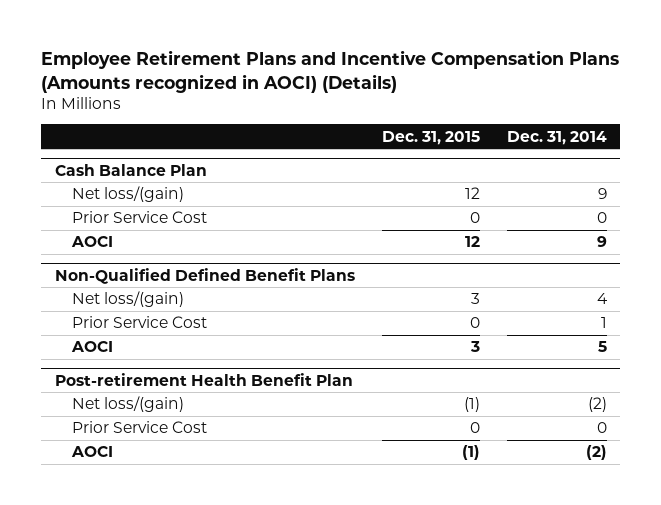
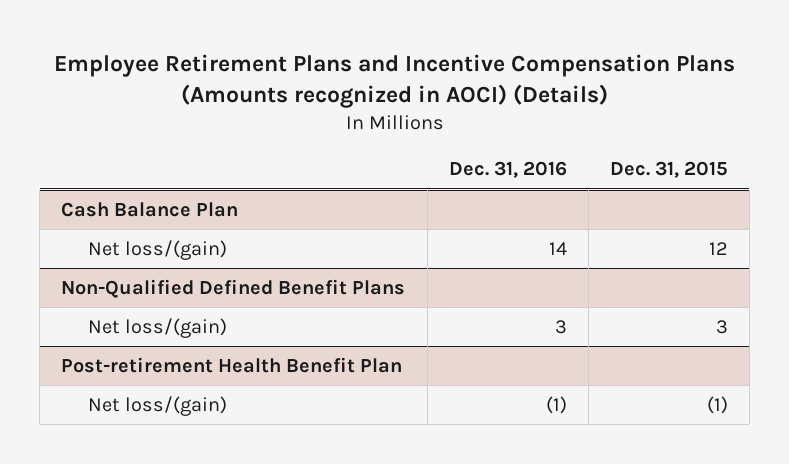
[506,130,607,145] Dec. 31, 2014 -> none
none -> [448,161,567,179] Dec. 31, 2016
[71,211,207,224] Prior Service Cost -> none
[70,236,113,248] AOCI -> none
[71,316,207,329] Prior Service Cost -> none
[70,341,113,353] AOCI -> none
[71,421,207,434] Prior Service Cost -> none
[70,446,113,458] AOCI -> none

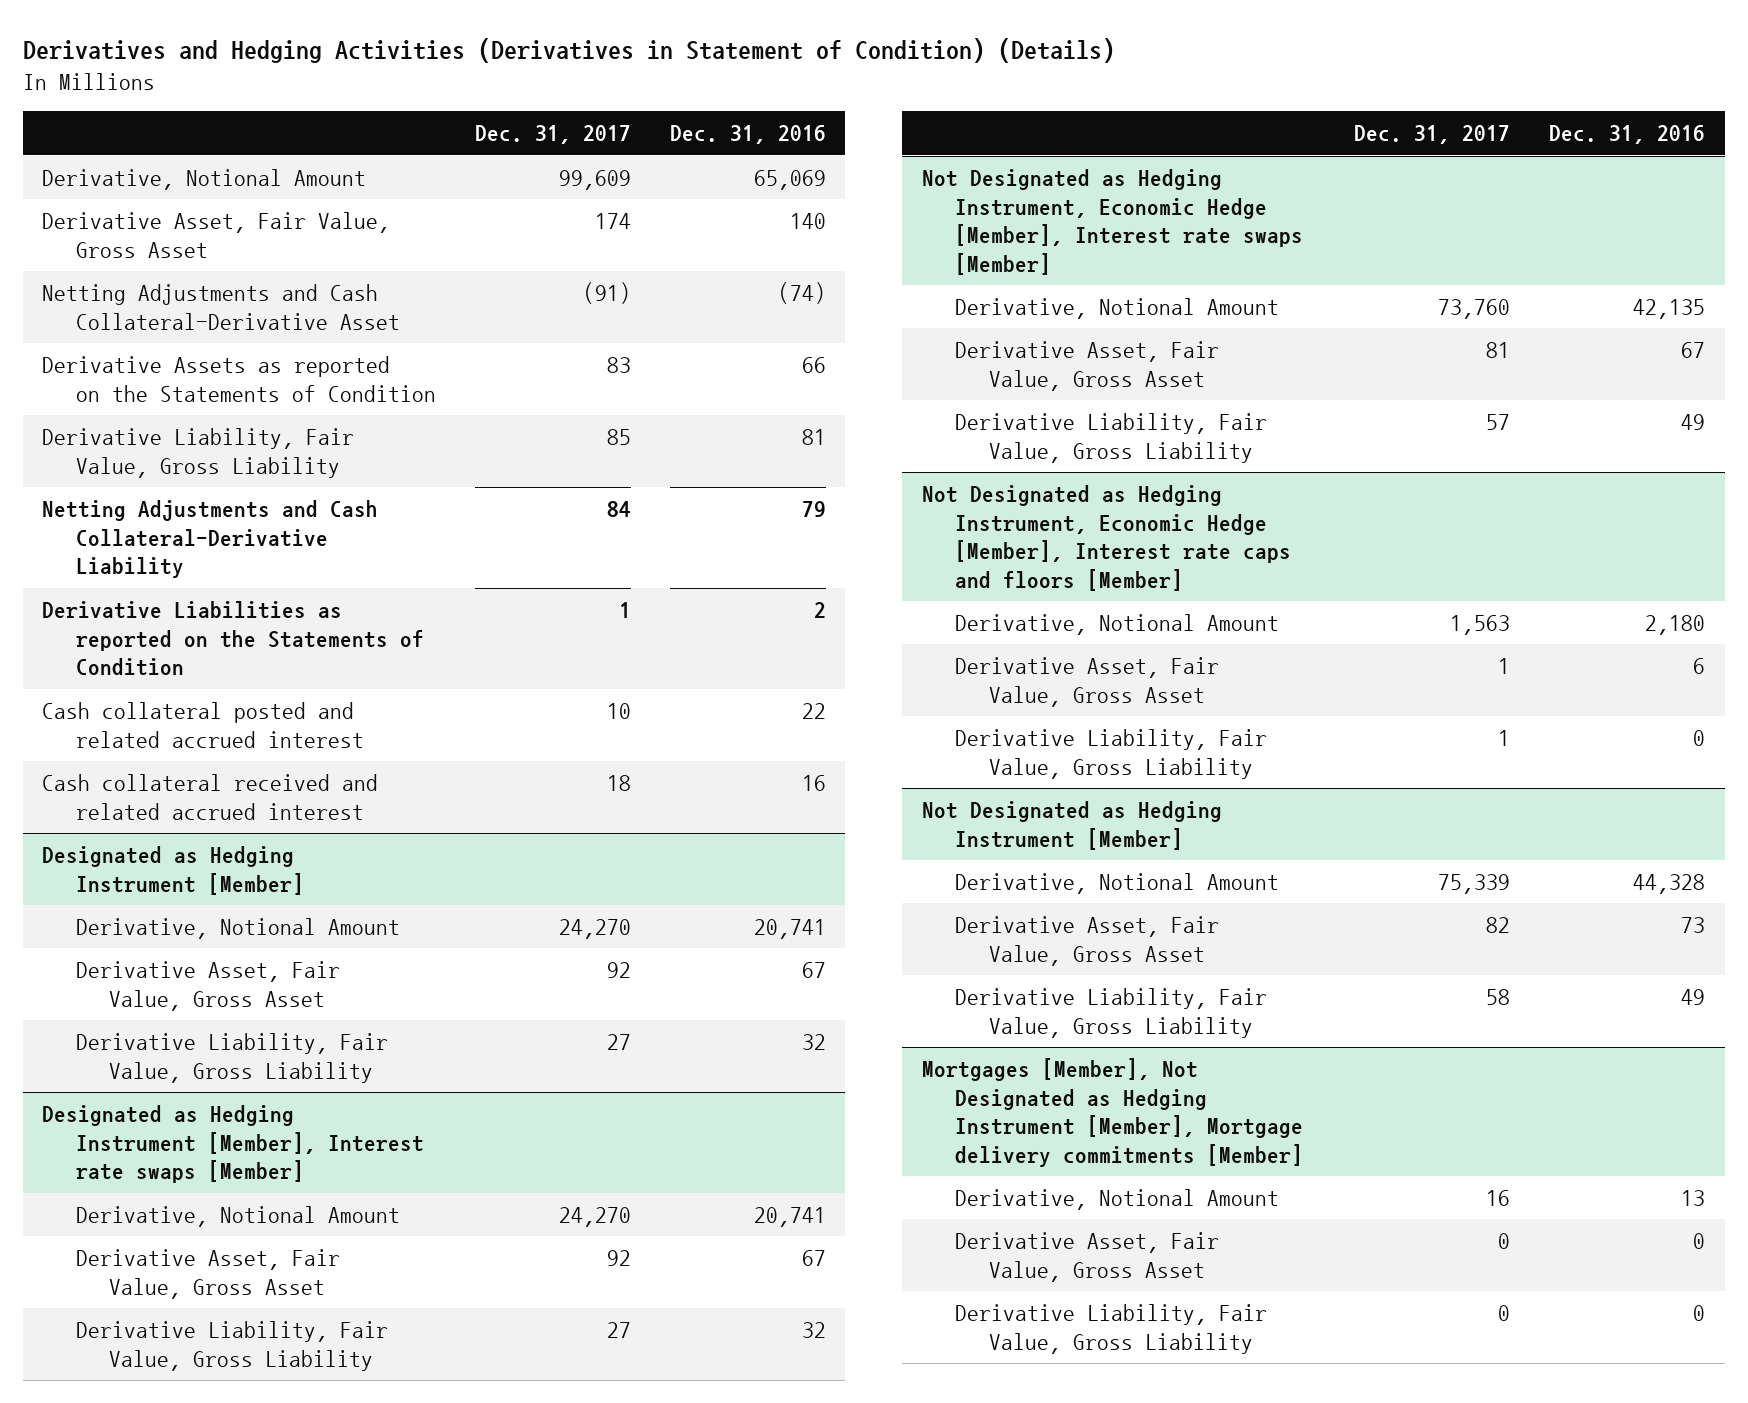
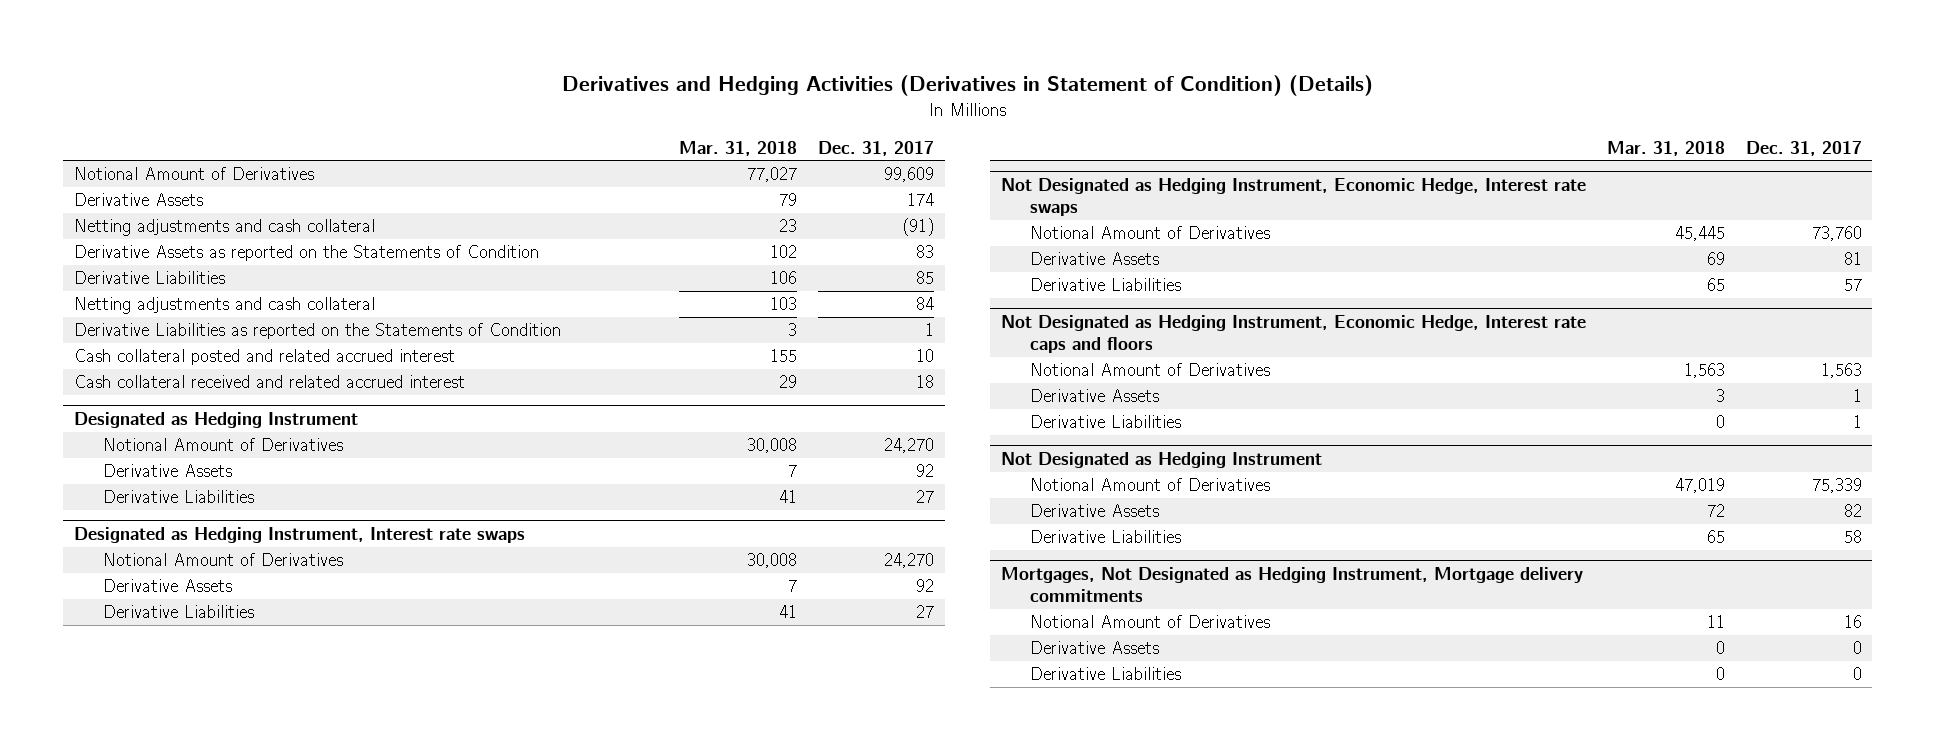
[669,125,826,145] Dec. 31, 2016 -> none
none -> [679,140,798,156] Mar. 31, 2018
[42,168,367,190] Derivative, Notional Amount -> [73,167,314,181] Notional Amount of Derivatives
[42,211,391,258] Derivative Asset, Fair Value, Gross Asset -> [73,193,203,207] Derivative Assets
[42,283,400,330] Netting Adjustments and Cash Collateral-Derivative Asset -> [73,219,375,237] Netting adjustments and cash collateral
[42,427,355,478] Derivative Liability, Fair Value, Gross Liability -> [73,271,225,285] Derivative Liabilities
[42,499,379,579] Netting Adjustments and Cash Collateral-Derivative Liability -> [73,297,375,315] Netting adjustments and cash collateral
[42,845,304,895] Designated as Hedging Instrument [Member] -> [73,412,358,429] Designated as Hedging Instrument
[75,917,400,939] Derivative, Notional Amount -> [102,438,343,452] Notional Amount of Derivatives
[75,960,340,1011] Derivative Asset, Fair Value, Gross Asset -> [102,464,232,478] Derivative Assets
[75,1032,388,1083] Derivative Liability, Fair Value, Gross Liability -> [102,490,254,504] Derivative Liabilities
[42,1104,424,1184] Designated as Hedging Instrument [Member], Interest rate swaps [Member] -> [73,527,525,544] Designated as Hedging Instrument, Interest rate swaps
[75,1205,400,1227] Derivative, Notional Amount -> [102,553,343,567] Notional Amount of Derivatives
[75,1248,340,1299] Derivative Asset, Fair Value, Gross Asset -> [102,579,232,593] Derivative Assets
[75,1320,388,1371] Derivative Liability, Fair Value, Gross Liability -> [102,605,254,619] Derivative Liabilities
[921,168,1304,275] Not Designated as Hedging Instrument, Economic Hedge [Member], Interest rate swaps [Member] -> [1000,178,1586,216] Not Designated as Hedging Instrument, Economic Hedge, Interest rate swaps
[955,297,1280,319] Derivative, Notional Amount -> [1029,226,1270,240] Notional Amount of Derivatives
[955,340,1220,391] Derivative Asset, Fair Value, Gross Asset -> [1029,252,1159,266] Derivative Assets
[955,412,1268,463] Derivative Liability, Fair Value, Gross Liability -> [1029,278,1181,292] Derivative Liabilities
[921,484,1292,591] Not Designated as Hedging Instrument, Economic Hedge [Member], Interest rate caps and floors [Member] -> [1000,315,1586,353] Not Designated as Hedging Instrument, Economic Hedge, Interest rate caps and floors
[955,613,1280,635] Derivative, Notional Amount -> [1029,363,1270,377] Notional Amount of Derivatives
[955,656,1220,707] Derivative Asset, Fair Value, Gross Asset -> [1029,389,1159,403] Derivative Assets
[955,728,1268,779] Derivative Liability, Fair Value, Gross Liability -> [1029,415,1181,429] Derivative Liabilities
[921,800,1222,850] Not Designated as Hedging Instrument [Member] -> [1000,452,1322,469] Not Designated as Hedging Instrument
[955,872,1280,894] Derivative, Notional Amount -> [1029,478,1270,492] Notional Amount of Derivatives
[955,915,1220,966] Derivative Asset, Fair Value, Gross Asset -> [1029,504,1159,518] Derivative Assets
[955,987,1268,1038] Derivative Liability, Fair Value, Gross Liability -> [1029,530,1181,544] Derivative Liabilities
[921,1057,1304,1167] Mortgages [Member], Not Designated as Hedging Instrument [Member], Mortgage delivery commitments [Member] -> [1000,567,1583,602] Mortgages, Not Designated as Hedging Instrument, Mortgage delivery commitments
[955,1188,1280,1210] Derivative, Notional Amount -> [1029,615,1270,629] Notional Amount of Derivatives
[955,1231,1220,1282] Derivative Asset, Fair Value, Gross Asset -> [1029,641,1159,655] Derivative Assets
[955,1303,1268,1354] Derivative Liability, Fair Value, Gross Liability -> [1029,667,1181,681] Derivative Liabilities

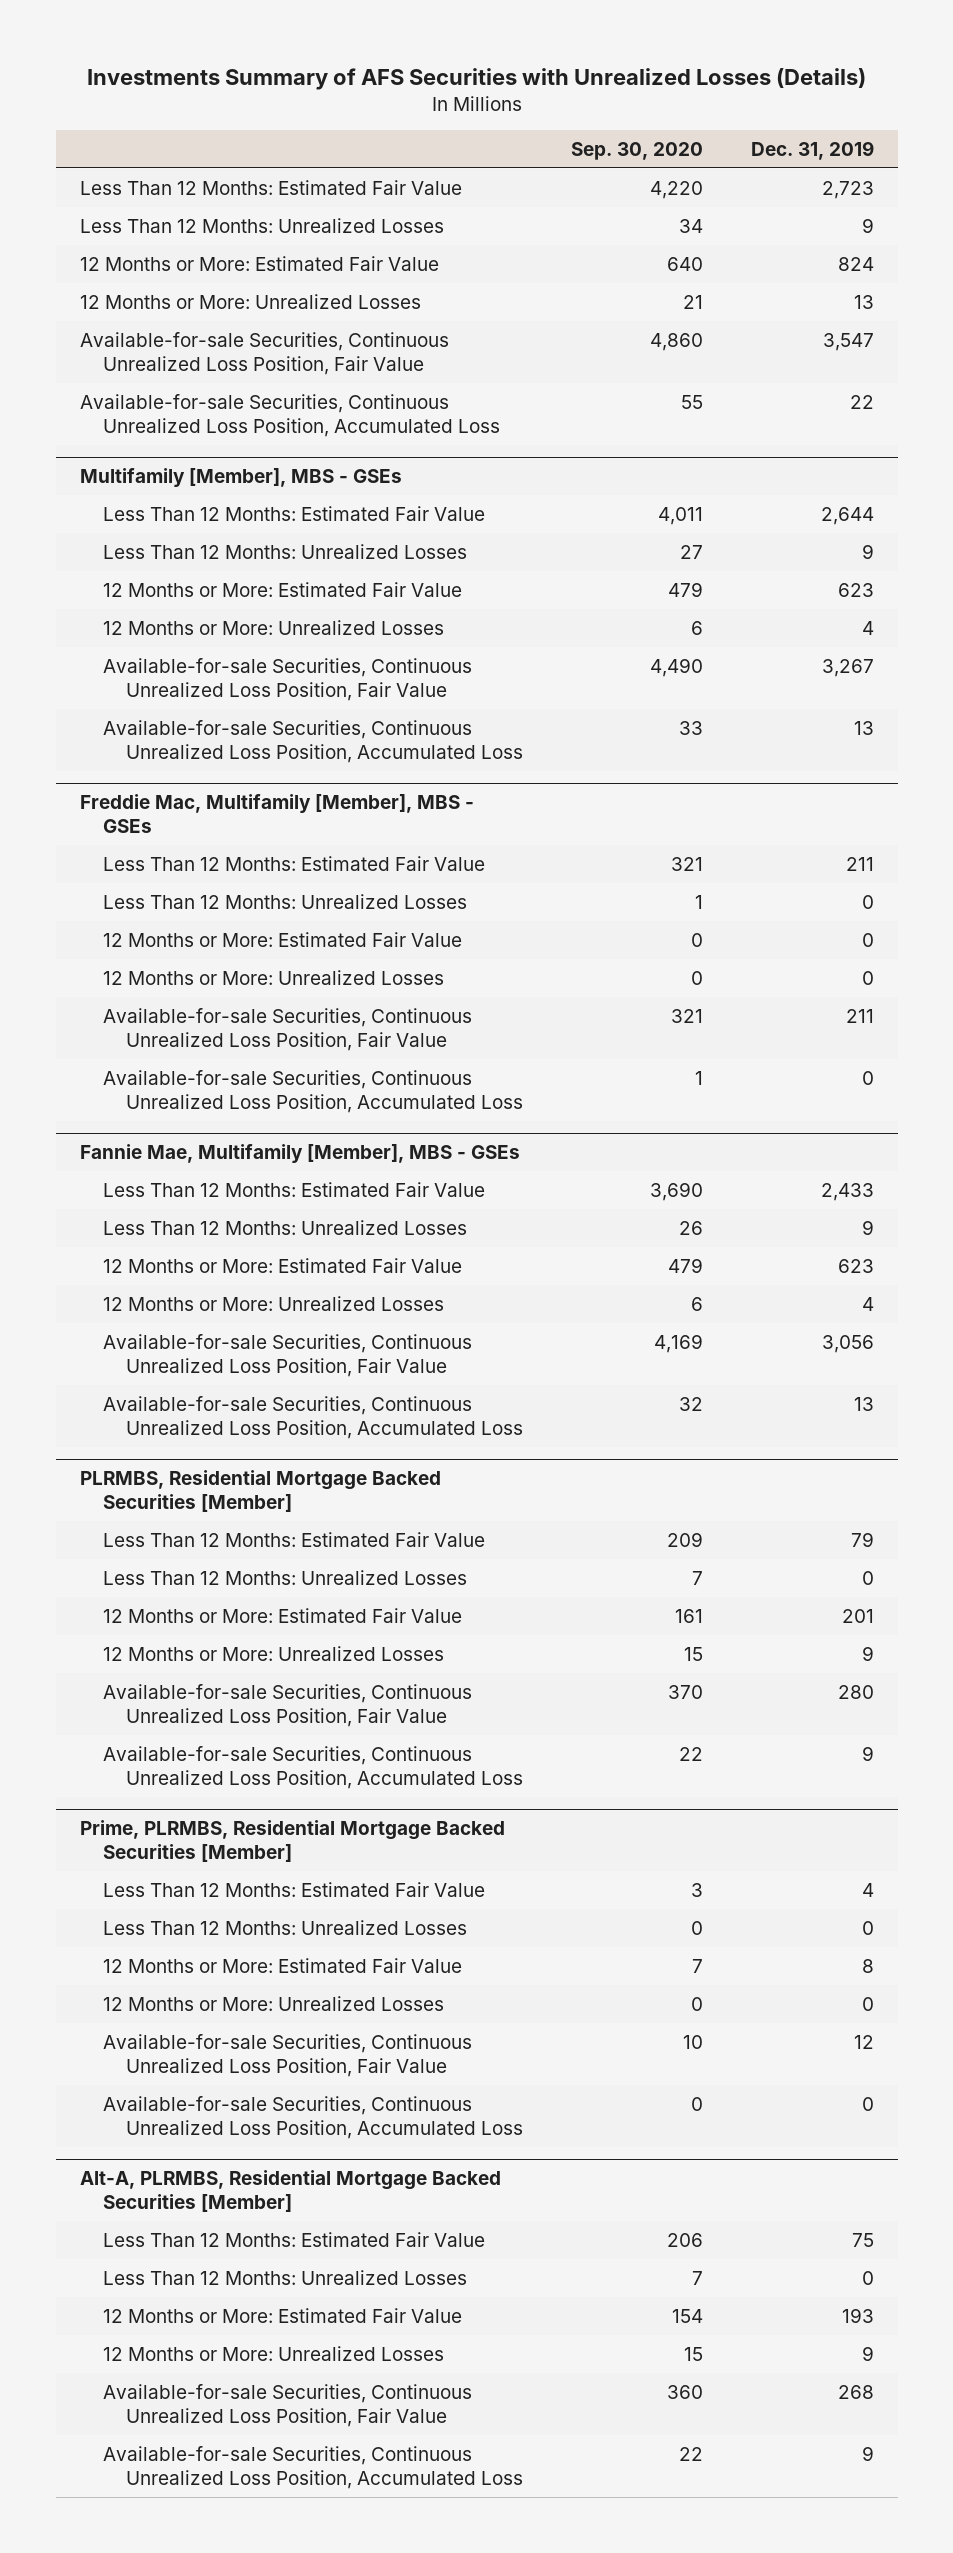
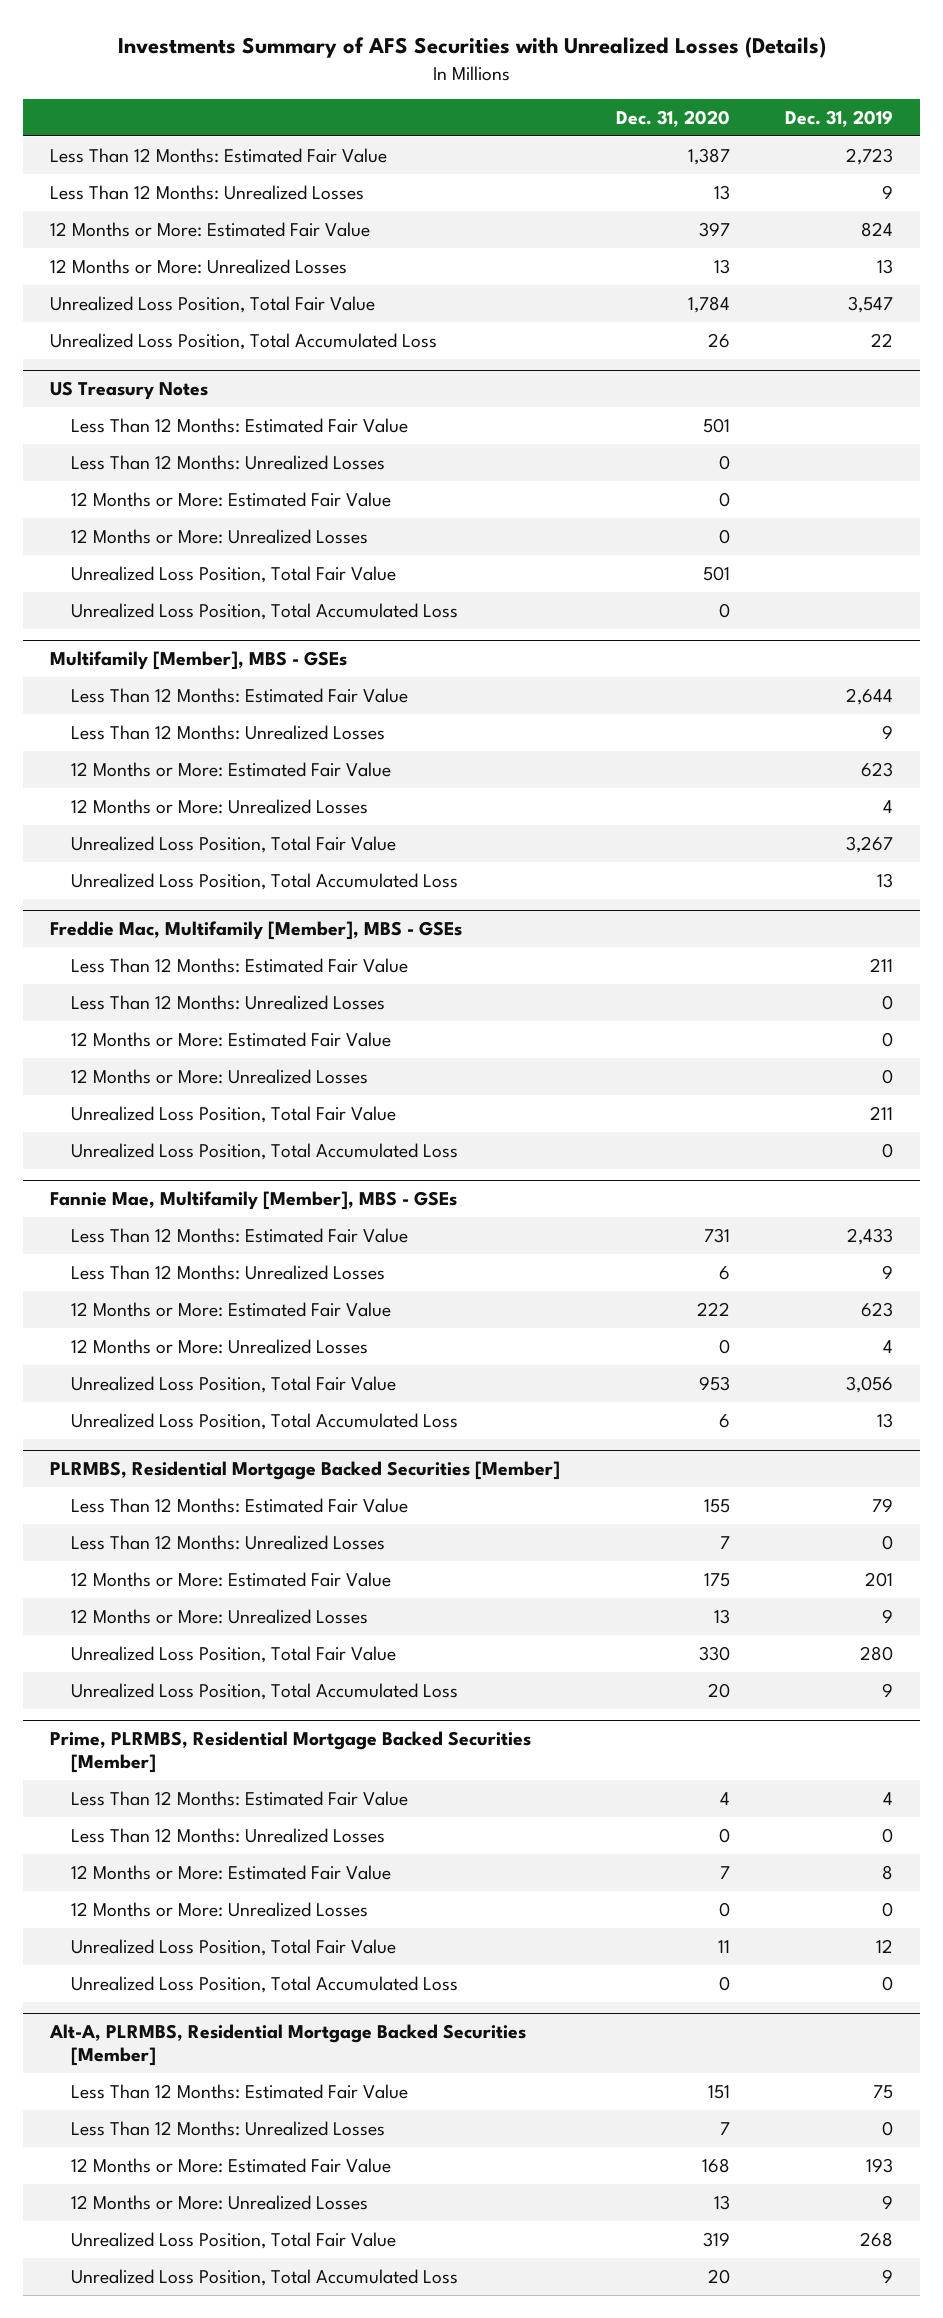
[571,141,704,160] Sep. 30, 2020 -> none
none -> [615,110,730,128] Dec. 31, 2020
[79,331,449,376] Available-for-sale Securities, Continuous Unrealized Loss Position, Fair Value -> [50,295,376,313] Unrealized Loss Position, Total Fair Value
[79,393,501,438] Available-for-sale Securities, Continuous Unrealized Loss Position, Accumulated Loss -> [50,332,438,350] Unrealized Loss Position, Total Accumulated Loss
none -> [50,381,209,401] US Treasury Notes
none -> [70,417,408,433] Less Than 12 Months: Estimated Fair Value
none -> [70,454,385,470] Less Than 12 Months: Unrealized Losses
none -> [70,491,391,507] 12 Months or More: Estimated Fair Value
none -> [70,528,368,544] 12 Months or More: Unrealized Losses
none -> [70,565,396,583] Unrealized Loss Position, Total Fair Value
none -> [70,602,458,620] Unrealized Loss Position, Total Accumulated Loss
[103,657,473,702] Available-for-sale Securities, Continuous Unrealized Loss Position, Fair Value -> [70,835,396,853] Unrealized Loss Position, Total Fair Value
[103,719,524,764] Available-for-sale Securities, Continuous Unrealized Loss Position, Accumulated Loss -> [70,872,458,890] Unrealized Loss Position, Total Accumulated Loss
[103,1007,473,1052] Available-for-sale Securities, Continuous Unrealized Loss Position, Fair Value -> [70,1105,396,1123] Unrealized Loss Position, Total Fair Value
[103,1069,524,1114] Available-for-sale Securities, Continuous Unrealized Loss Position, Accumulated Loss -> [70,1142,458,1160] Unrealized Loss Position, Total Accumulated Loss
[103,1333,473,1378] Available-for-sale Securities, Continuous Unrealized Loss Position, Fair Value -> [70,1375,396,1393] Unrealized Loss Position, Total Fair Value
[103,1395,524,1440] Available-for-sale Securities, Continuous Unrealized Loss Position, Accumulated Loss -> [70,1412,458,1430] Unrealized Loss Position, Total Accumulated Loss
[103,1683,473,1728] Available-for-sale Securities, Continuous Unrealized Loss Position, Fair Value -> [70,1645,396,1663] Unrealized Loss Position, Total Fair Value
[103,1745,524,1790] Available-for-sale Securities, Continuous Unrealized Loss Position, Accumulated Loss -> [70,1682,458,1700] Unrealized Loss Position, Total Accumulated Loss
[103,2033,473,2078] Available-for-sale Securities, Continuous Unrealized Loss Position, Fair Value -> [70,1938,396,1956] Unrealized Loss Position, Total Fair Value
[103,2095,524,2140] Available-for-sale Securities, Continuous Unrealized Loss Position, Accumulated Loss -> [70,1975,458,1993] Unrealized Loss Position, Total Accumulated Loss
[103,2383,473,2428] Available-for-sale Securities, Continuous Unrealized Loss Position, Fair Value -> [70,2231,396,2249] Unrealized Loss Position, Total Fair Value
[103,2445,524,2490] Available-for-sale Securities, Continuous Unrealized Loss Position, Accumulated Loss -> [70,2268,458,2286] Unrealized Loss Position, Total Accumulated Loss

